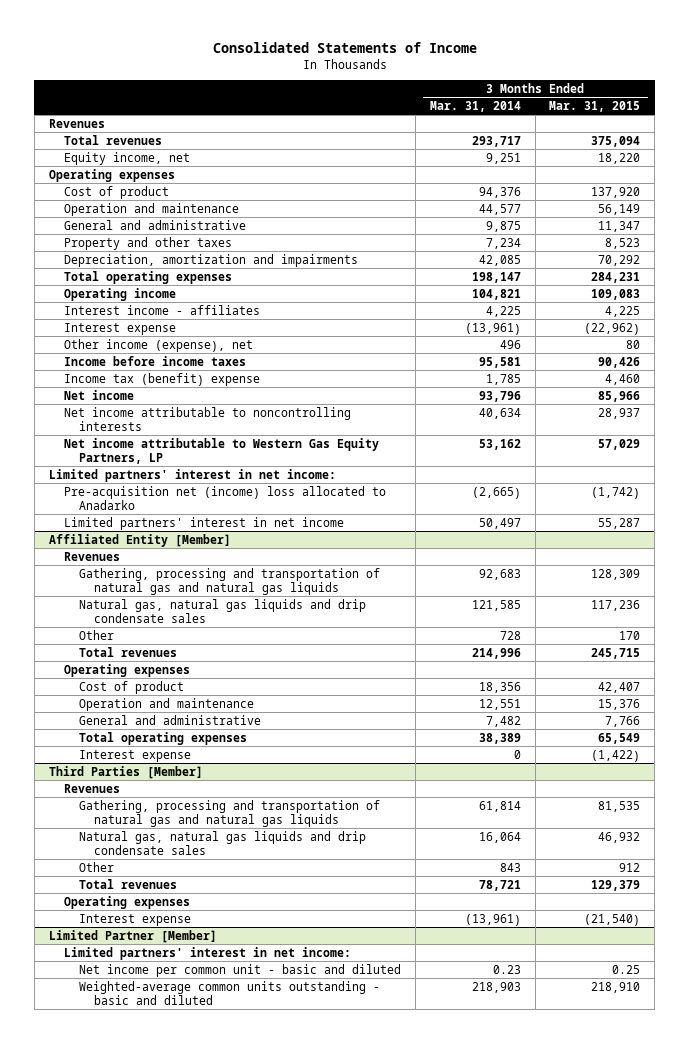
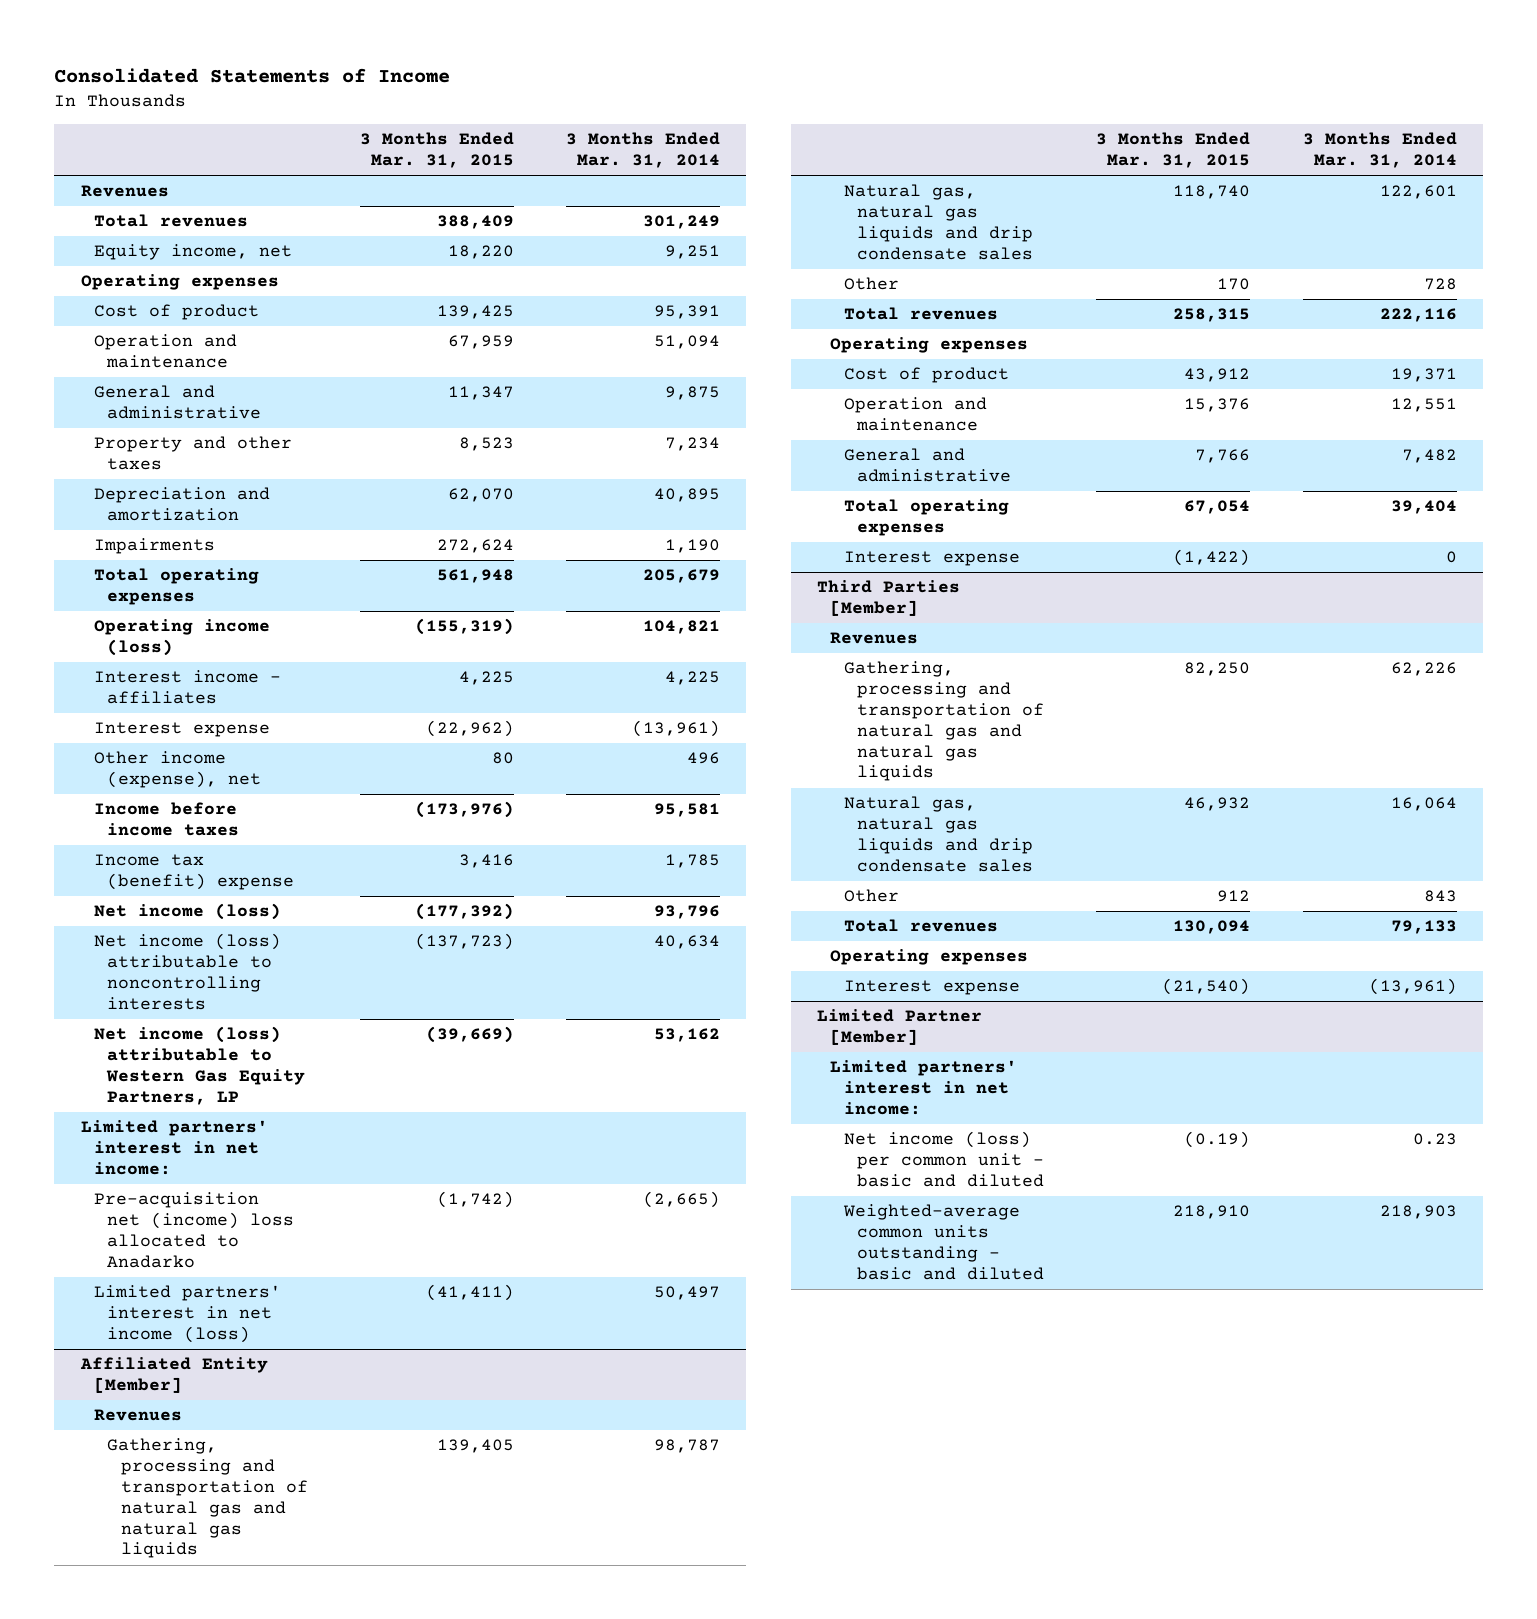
[471,135,521,147] 293,717 -> [643,215,721,230] 301,249
[591,135,641,147] 375,094 -> [436,215,514,230] 388,409
[478,186,521,198] 94,376 -> [654,305,721,320] 95,391
[591,186,641,198] 137,920 -> [436,305,514,320] 139,425
[478,203,521,215] 44,577 -> [654,335,721,350] 51,094
[598,203,641,215] 56,149 -> [447,335,514,350] 67,959
[63,253,358,267] Depreciation, amortization and impairments -> [93,487,270,522] Depreciation and amortization
[478,254,521,266] 42,085 -> [654,488,721,503] 40,895
[598,254,641,266] 70,292 -> [447,488,514,503] 62,070
none -> [93,538,215,555] Impairments
[471,271,521,283] 198,147 -> [643,569,721,584] 205,679
[591,271,641,283] 284,231 -> [436,569,514,584] 561,948
[63,287,176,301] Operating income -> [93,619,270,657] Operating income (loss)
[591,288,641,300] 109,083 -> [414,618,514,636] (155,319)
[598,356,641,368] 90,426 -> [414,801,514,819] (173,976)
[605,373,641,385] 4,460 -> [458,854,514,869] 3,416
[63,389,134,400] Net income -> [93,903,281,921] Net income (loss)
[598,390,641,402] 85,966 -> [414,903,514,921] (177,392)
[63,406,351,431] Net income attributable to noncontrolling interests -> [93,933,281,1010] Net income (loss) attributable to noncontrolling interests
[598,407,641,419] 28,937 -> [414,933,514,951] (137,723)
[63,437,379,464] Net income attributable to Western Gas Equity Partners, LP -> [93,1026,306,1105] Net income (loss) attributable to Western Gas Equity Partners, LP
[598,438,641,450] 57,029 -> [425,1026,514,1044] (39,669)
[63,516,344,530] Limited partners' interest in net income -> [93,1285,281,1344] Limited partners' interest in net income (loss)
[598,517,641,529] 55,287 -> [425,1284,514,1302] (41,411)
[478,568,521,580] 92,683 -> [654,1439,721,1454] 98,787
[591,568,641,580] 128,309 -> [436,1439,514,1454] 139,405
[471,599,521,611] 121,585 -> [1379,185,1457,200] 122,601
[591,599,641,611] 117,236 -> [1173,185,1251,200] 118,740
[471,647,521,659] 214,996 -> [1379,308,1457,323] 222,116
[591,647,641,659] 245,715 -> [1173,308,1251,323] 258,315
[478,681,521,693] 18,356 -> [1390,368,1457,383] 19,371
[598,681,641,693] 42,407 -> [1184,368,1251,383] 43,912
[478,732,521,744] 38,389 -> [1390,500,1457,515] 39,404
[598,732,641,744] 65,549 -> [1184,500,1251,515] 67,054
[478,800,521,812] 61,814 -> [1390,662,1457,677] 62,226
[598,800,641,812] 81,535 -> [1184,662,1251,677] 82,250
[478,879,521,891] 78,721 -> [1390,920,1457,935] 79,133
[591,879,641,891] 129,379 -> [1173,920,1251,935] 130,094
[79,963,402,977] Net income per common unit - basic and diluted -> [843,1131,1044,1188] Net income (loss) per common unit - basic and diluted
[612,964,641,974] 0.25 -> [1184,1131,1251,1149] (0.19)

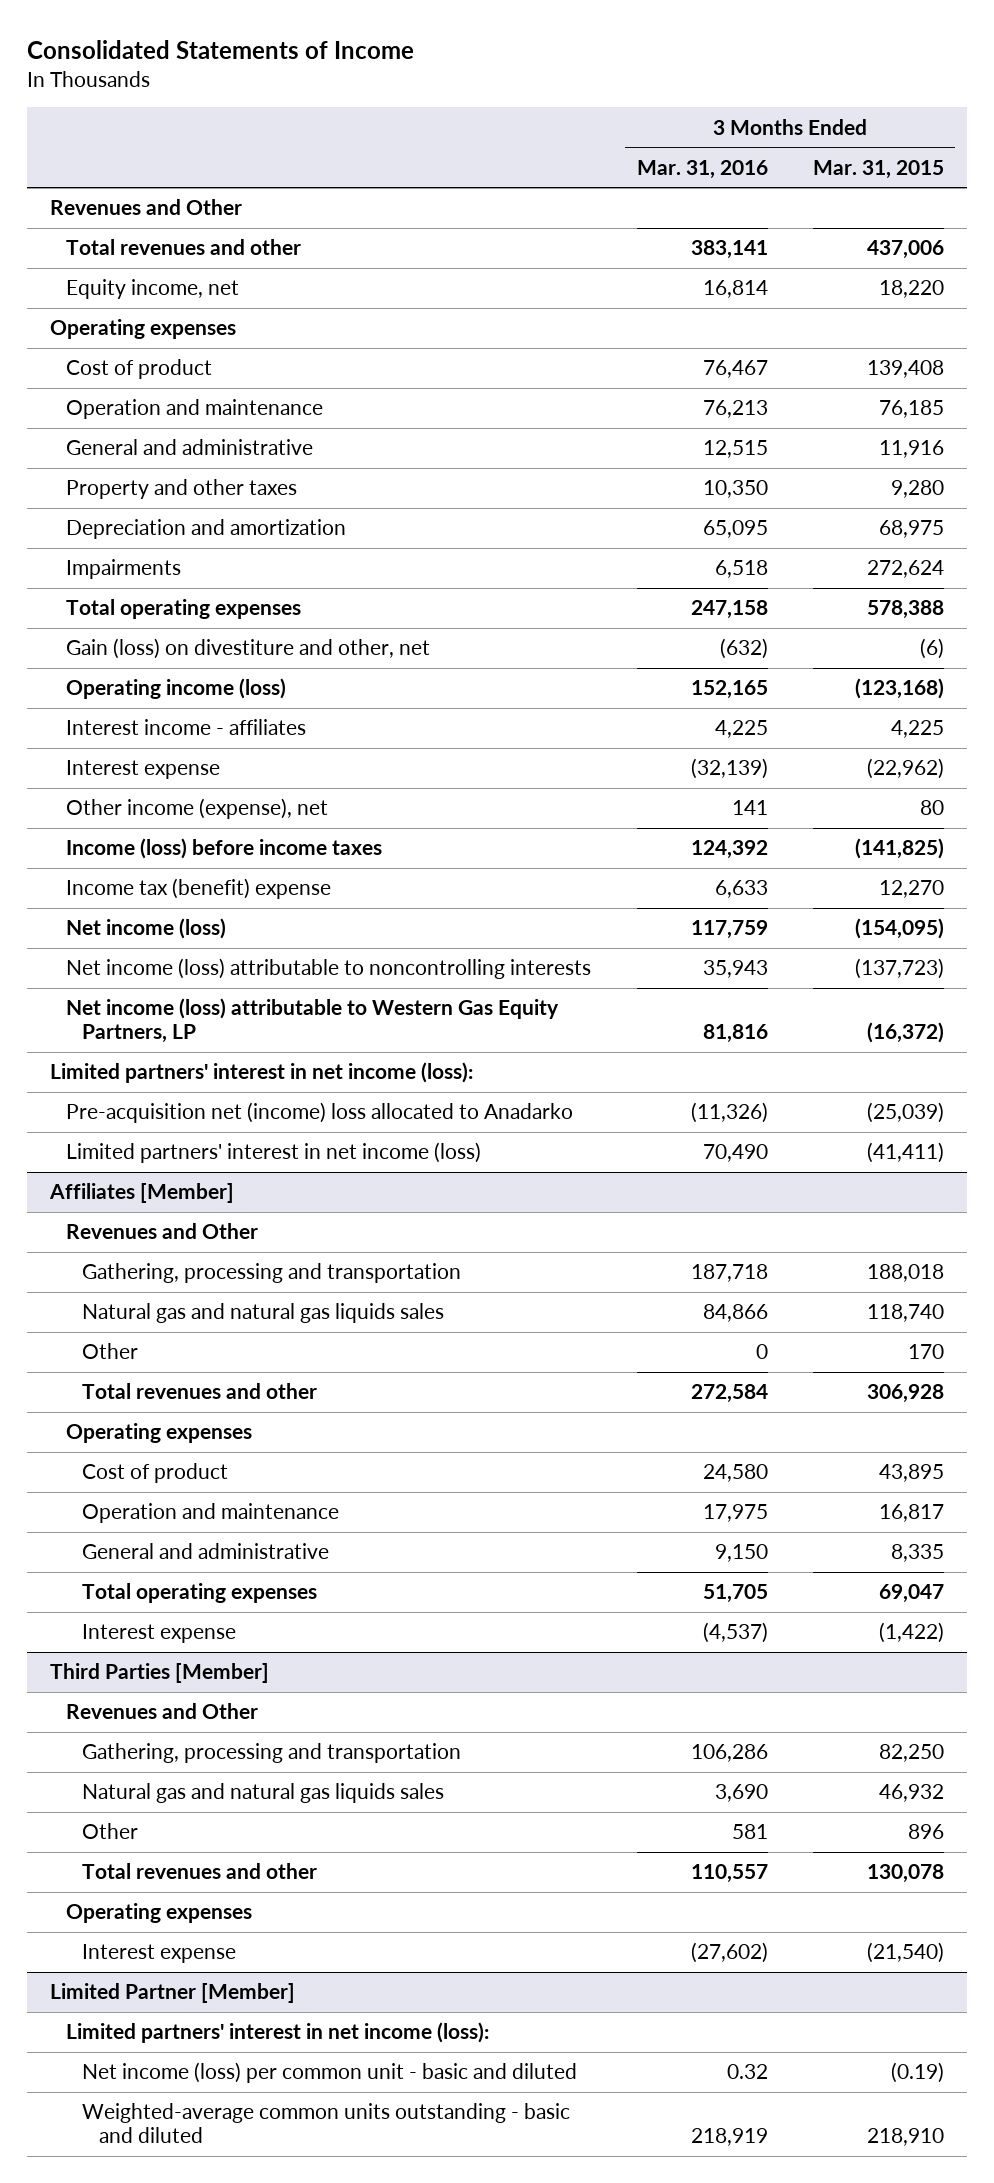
[566,132,721,169] 3 Months Ended Mar. 31, 2014 -> none
none -> [636,159,768,179] Mar. 31, 2016
[80,185,169,198] Revenues -> [49,199,242,216] Revenues and Other
[93,214,248,228] Total revenues -> [66,239,302,256] Total revenues and other
[436,215,514,230] 388,409 -> [867,240,945,260] 437,006
[436,305,514,320] 139,425 -> [867,360,945,379] 139,408
[447,335,514,350] 67,959 -> [879,400,945,419] 76,185
[447,386,514,401] 11,347 -> [879,440,945,459] 11,916
[458,437,514,452] 8,523 -> [891,480,945,499] 9,280
[447,488,514,503] 62,070 -> [879,520,945,539] 68,975
[436,569,514,584] 561,948 -> [867,600,945,620] 578,388
none -> [66,638,431,660] Gain (loss) on divestiture and other, net
[414,618,514,636] (155,319) -> [855,678,945,700] (123,168)
[93,802,240,837] Income before income taxes -> [66,838,383,860] Income (loss) before income taxes
[414,801,514,819] (173,976) -> [855,838,945,860] (141,825)
[458,854,514,869] 3,416 -> [879,880,945,899] 12,270
[414,903,514,921] (177,392) -> [855,918,945,940] (154,095)
[425,1026,514,1044] (39,669) -> [867,1022,945,1044] (16,372)
[80,1120,268,1176] Limited partners' interest in net income: -> [49,1062,473,1084] Limited partners' interest in net income (loss):
[436,1191,514,1209] (1,742) -> [867,1102,945,1124] (25,039)
[79,1357,268,1394] Affiliated Entity [Member] -> [48,1183,234,1204] Affiliates [Member]
[93,1409,182,1422] Revenues -> [66,1223,259,1240] Revenues and Other
[107,1438,308,1559] Gathering, processing and transportation of natural gas and natural gas liquids -> [82,1263,462,1284] Gathering, processing and transportation
[436,1439,514,1454] 139,405 -> [867,1264,945,1283] 188,018
[843,184,1033,260] Natural gas, natural gas liquids and drip condensate sales -> [82,1303,445,1324] Natural gas and natural gas liquids sales
[843,307,998,321] Total revenues -> [82,1383,318,1400] Total revenues and other
[1173,308,1251,323] 258,315 -> [867,1384,945,1404] 306,928
[1184,368,1251,383] 43,912 -> [879,1464,945,1483] 43,895
[1184,398,1251,413] 15,376 -> [879,1504,945,1523] 16,817
[1195,449,1251,464] 7,766 -> [891,1544,945,1563] 8,335
[1184,500,1251,515] 67,054 -> [879,1584,945,1604] 69,047
[830,632,919,645] Revenues -> [66,1703,259,1720] Revenues and Other
[843,661,1044,782] Gathering, processing and transportation of natural gas and natural gas liquids -> [82,1743,462,1764] Gathering, processing and transportation
[843,796,1033,872] Natural gas, natural gas liquids and drip condensate sales -> [82,1783,445,1804] Natural gas and natural gas liquids sales
[1217,890,1251,903] 912 -> [908,1824,945,1840] 896
[843,919,998,933] Total revenues -> [82,1863,318,1880] Total revenues and other
[1173,920,1251,935] 130,094 -> [867,1864,945,1884] 130,078
[830,1060,1018,1116] Limited partners' interest in net income: -> [66,2022,490,2044] Limited partners' interest in net income (loss):

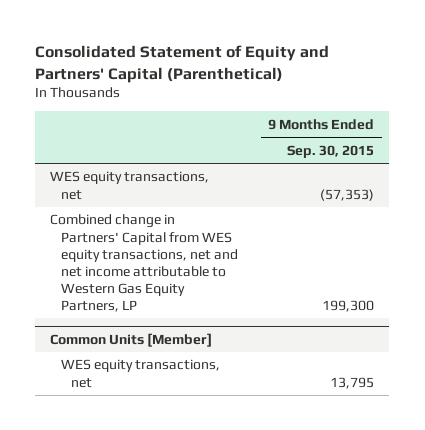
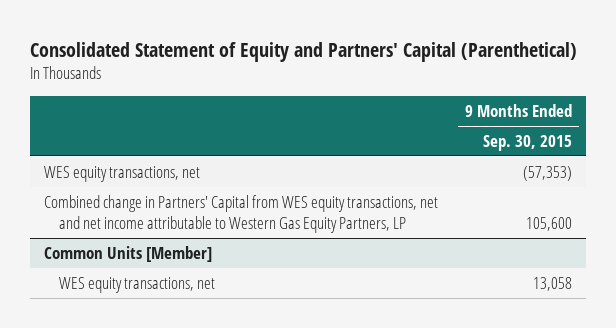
[322,299,375,312] 199,300 -> [526,216,573,231] 105,600
[330,376,375,389] 13,795 -> [533,276,573,291] 13,058

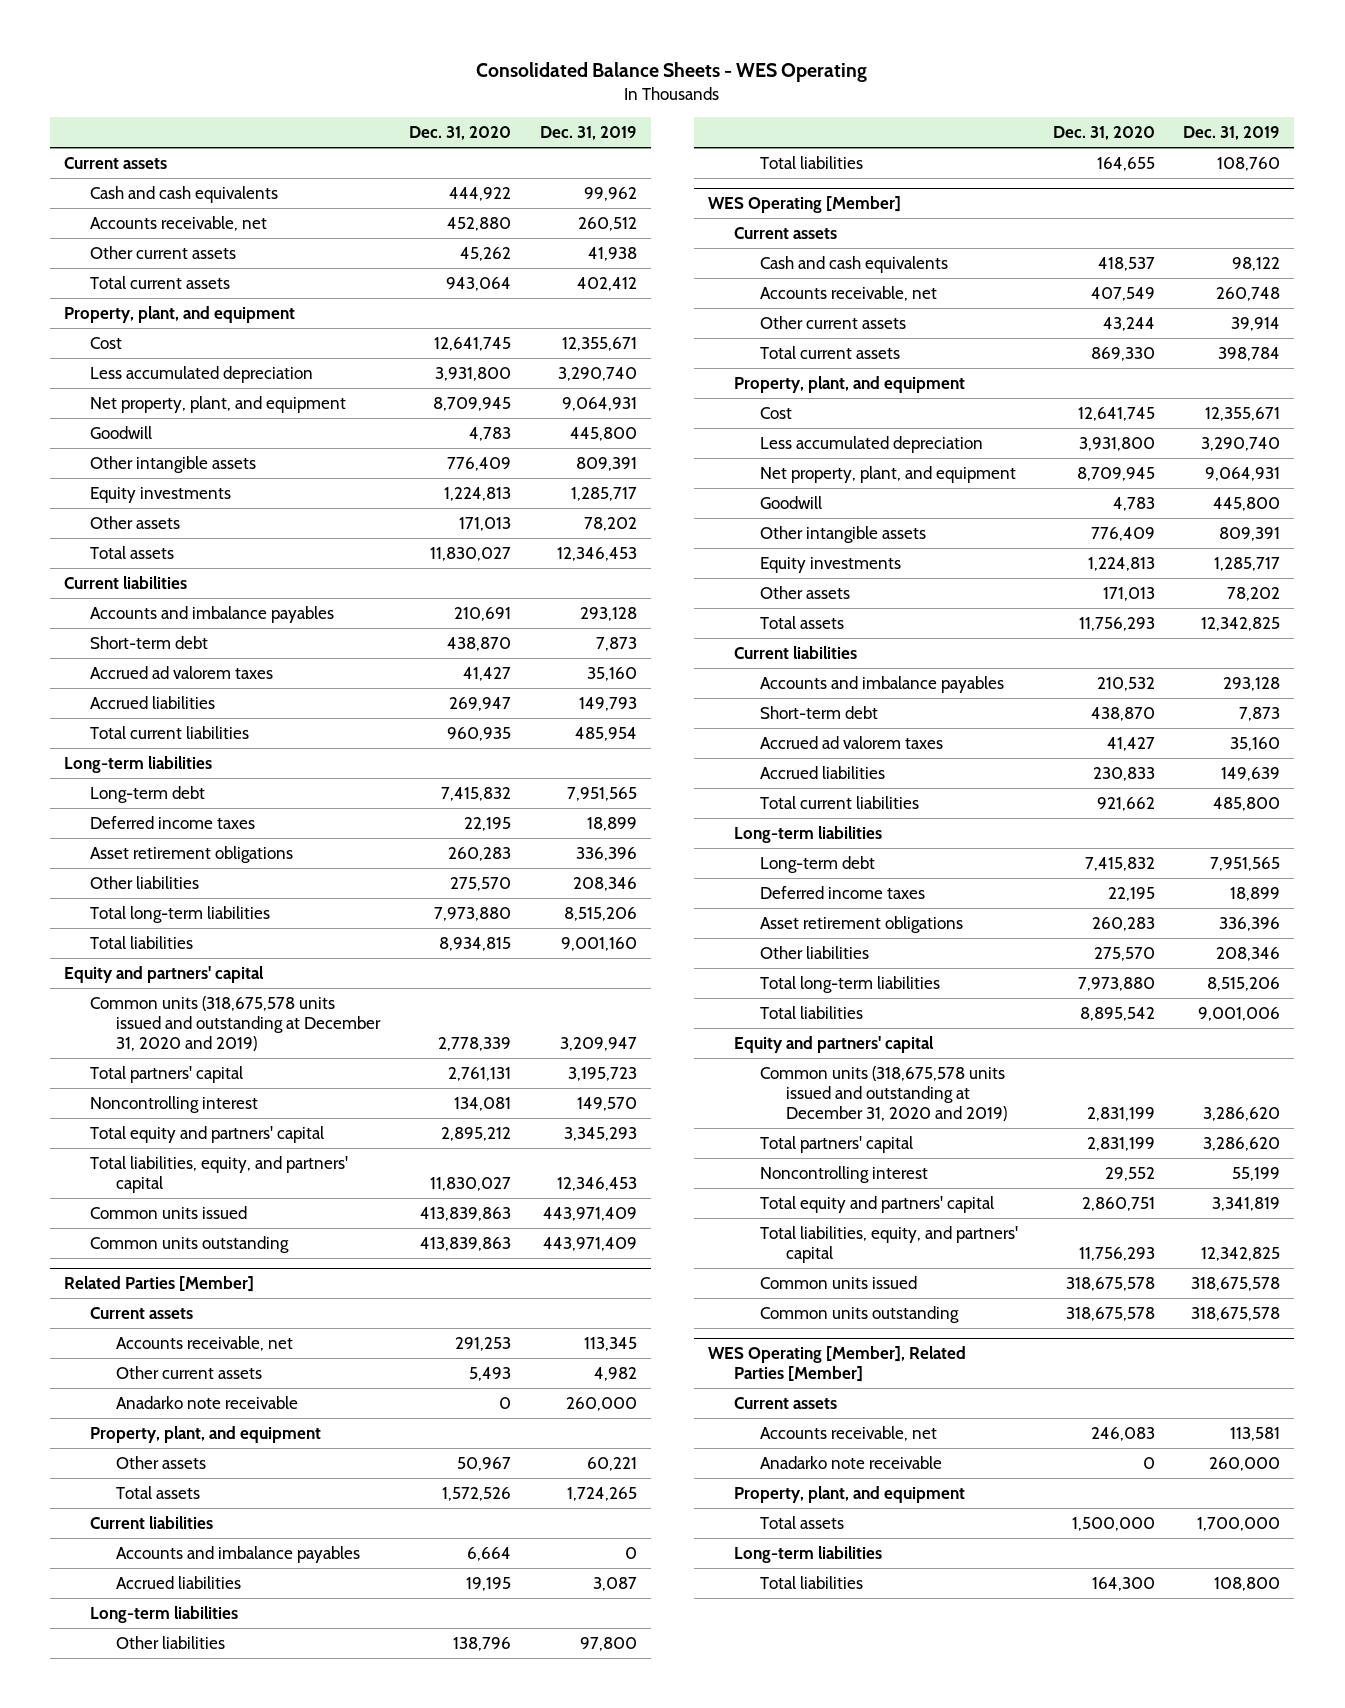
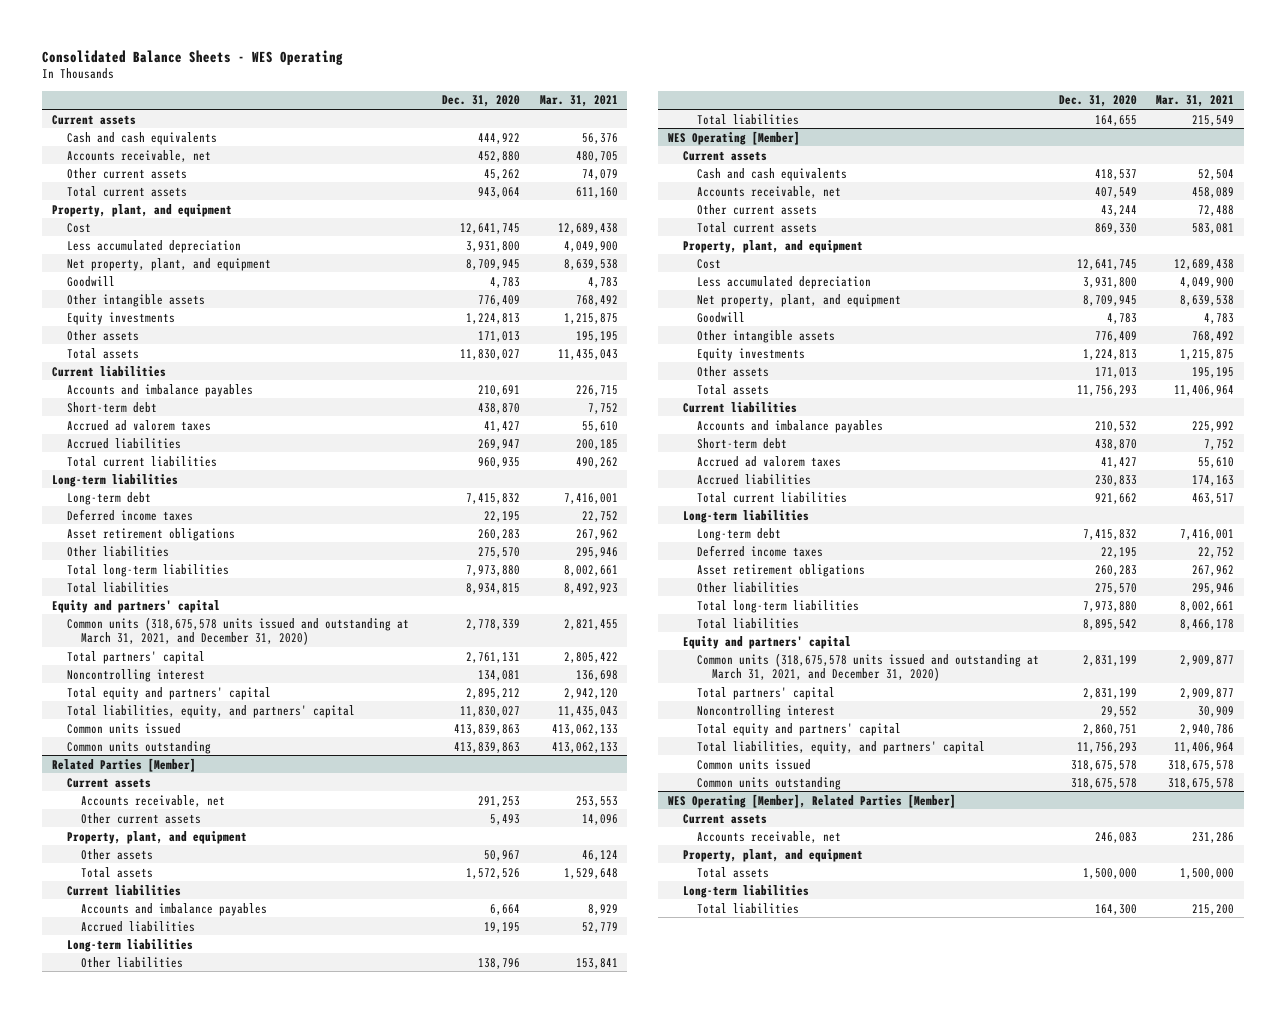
[539,126,637,141] Dec. 31, 2019 -> none
none -> [539,95,618,108] Mar. 31, 2021
[90,995,382,1052] Common units (318,675,578 units issued and outstanding at December 31, 2020 and 2019) -> [66,616,409,645] Common units (318,675,578 units issued and outstanding at March 31, 2021, and December 31, 2020)
[116,1395,299,1409] Anadarko note receivable -> none
[759,1065,1007,1122] Common units (318,675,578 units issued and outstanding at December 31, 2020 and 2019) -> [697,652,1040,681] Common units (318,675,578 units issued and outstanding at March 31, 2021, and December 31, 2020)
[759,1455,942,1469] Anadarko note receivable -> none

